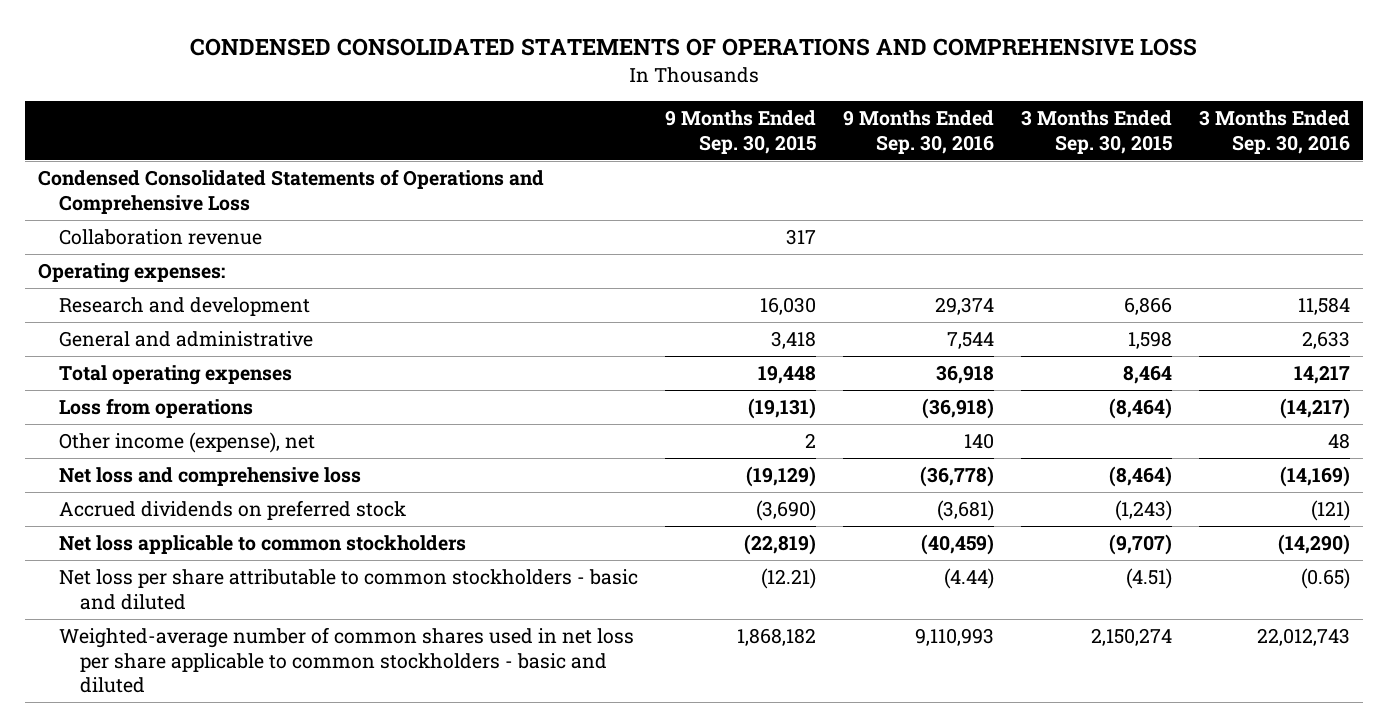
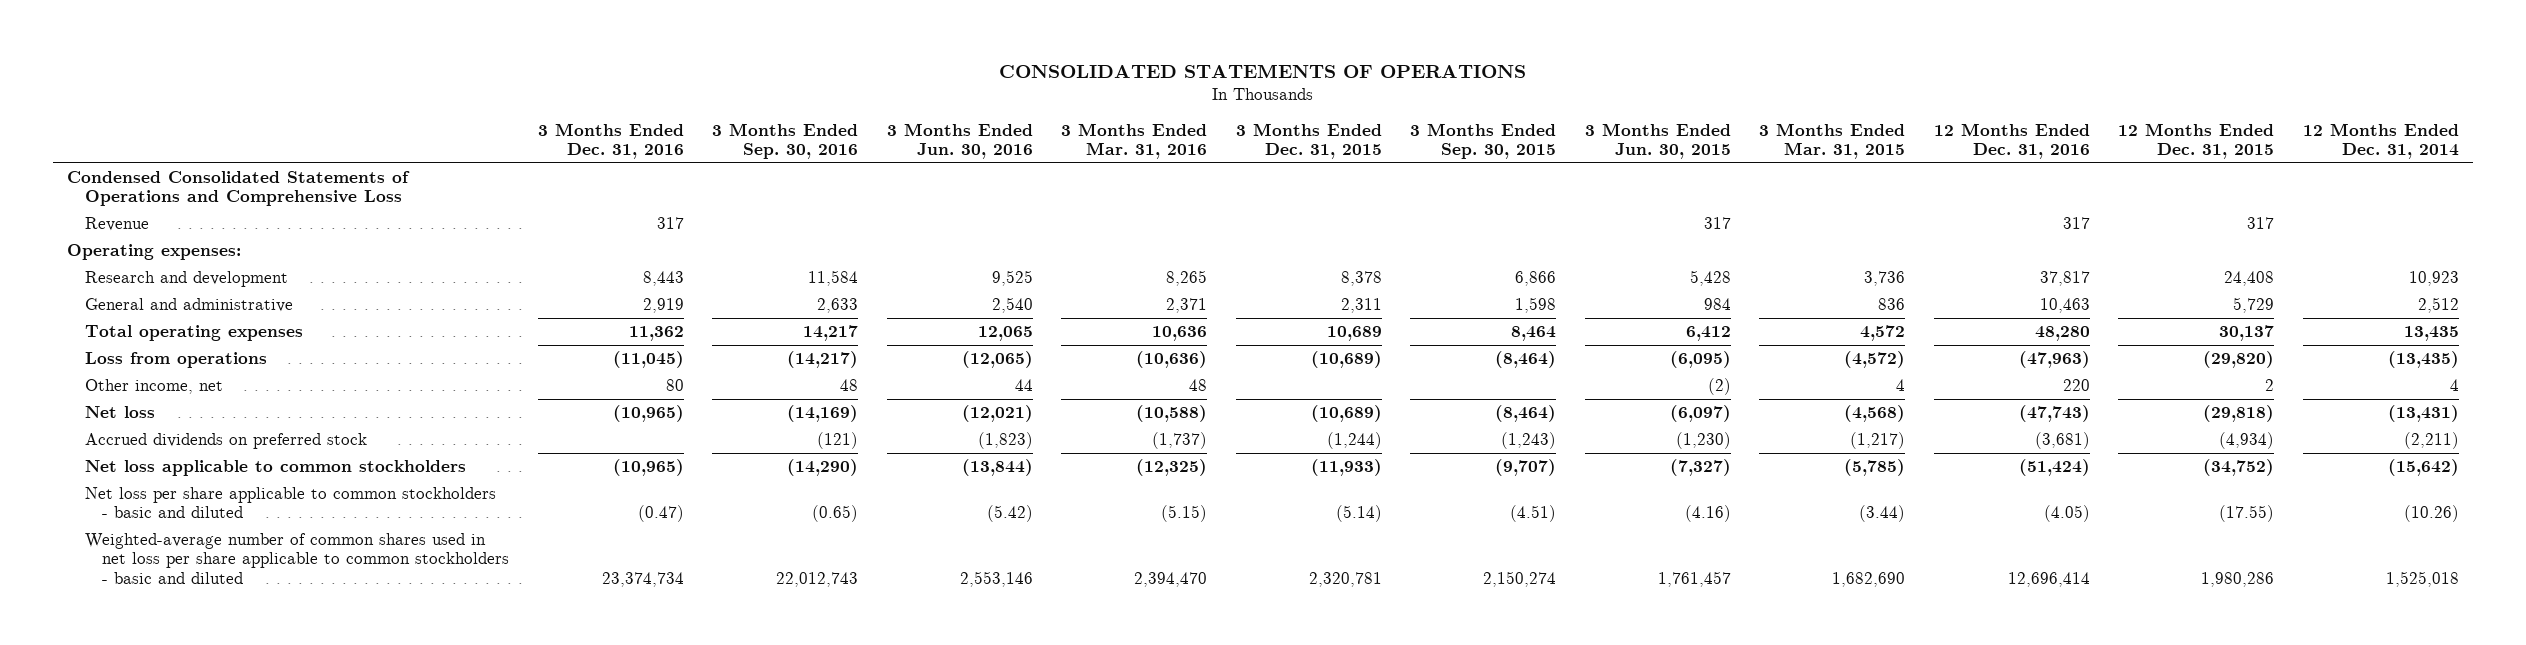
[190,38,1198,57] CONDENSED CONSOLIDATED STATEMENTS OF OPERATIONS AND COMPREHENSIVE LOSS -> [998,64,1526,79] CONSOLIDATED STATEMENTS OF OPERATIONS
[665,110,817,154] 9 Months Ended Sep. 30, 2015 -> none
[843,110,995,154] 9 Months Ended Sep. 30, 2016 -> none
none -> [537,122,684,159] 3 Months Ended Dec. 31, 2016
none -> [886,122,1033,159] 3 Months Ended Jun. 30, 2016
none -> [1061,122,1208,159] 3 Months Ended Mar. 31, 2016
none -> [1235,122,1382,159] 3 Months Ended Dec. 31, 2015
none -> [1584,122,1731,159] 3 Months Ended Jun. 30, 2015
none -> [1759,122,1906,159] 3 Months Ended Mar. 31, 2015
none -> [1933,122,2090,159] 12 Months Ended Dec. 31, 2016
none -> [2118,122,2275,159] 12 Months Ended Dec. 31, 2015
none -> [2302,122,2459,159] 12 Months Ended Dec. 31, 2014
[59,229,263,246] Collaboration revenue -> [84,217,149,232] Revenue
[59,432,316,454] Other income (expense), net -> [84,379,223,395] Other income, net
[59,467,362,487] Net loss and comprehensive loss -> [84,406,155,419] Net loss
[59,569,639,610] Net loss per share attributable to common stockholders - basic and diluted -> [84,487,496,519] Net loss per share applicable to common stockholders - basic and diluted

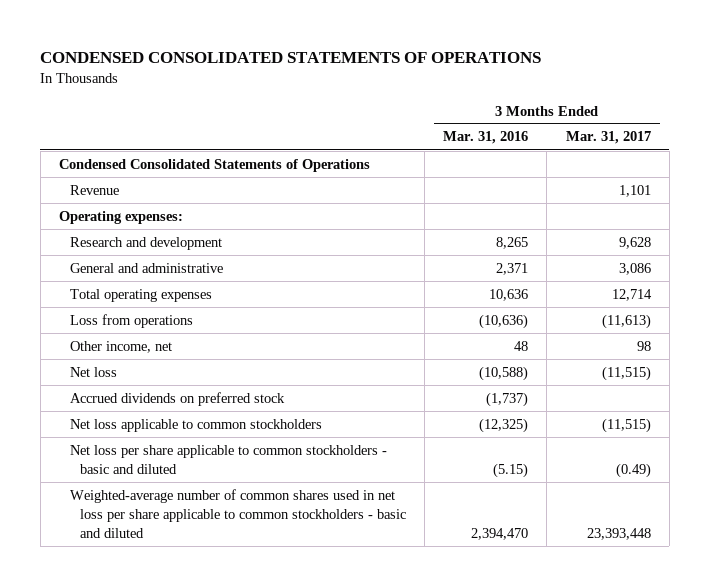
[998,64,1526,79] CONSOLIDATED STATEMENTS OF OPERATIONS -> [40,52,542,64] CONDENSED CONSOLIDATED STATEMENTS OF OPERATIONS
[537,122,684,159] 3 Months Ended Dec. 31, 2016 -> none
[712,122,859,159] 3 Months Ended Sep. 30, 2016 -> none
[886,122,1033,159] 3 Months Ended Jun. 30, 2016 -> none
[1235,122,1382,159] 3 Months Ended Dec. 31, 2015 -> none
[1410,122,1557,159] 3 Months Ended Sep. 30, 2015 -> none
[1584,122,1731,159] 3 Months Ended Jun. 30, 2015 -> none
[1759,122,1906,159] 3 Months Ended Mar. 31, 2015 -> none
[1933,122,2090,159] 12 Months Ended Dec. 31, 2016 -> none
[2118,122,2275,159] 12 Months Ended Dec. 31, 2015 -> none
[2302,122,2459,159] 12 Months Ended Dec. 31, 2014 -> none
none -> [565,131,651,145] Mar. 31, 2017
[66,171,410,207] Condensed Consolidated Statements of Operations and Comprehensive Loss -> [58,158,370,172] Condensed Consolidated Statements of Operations

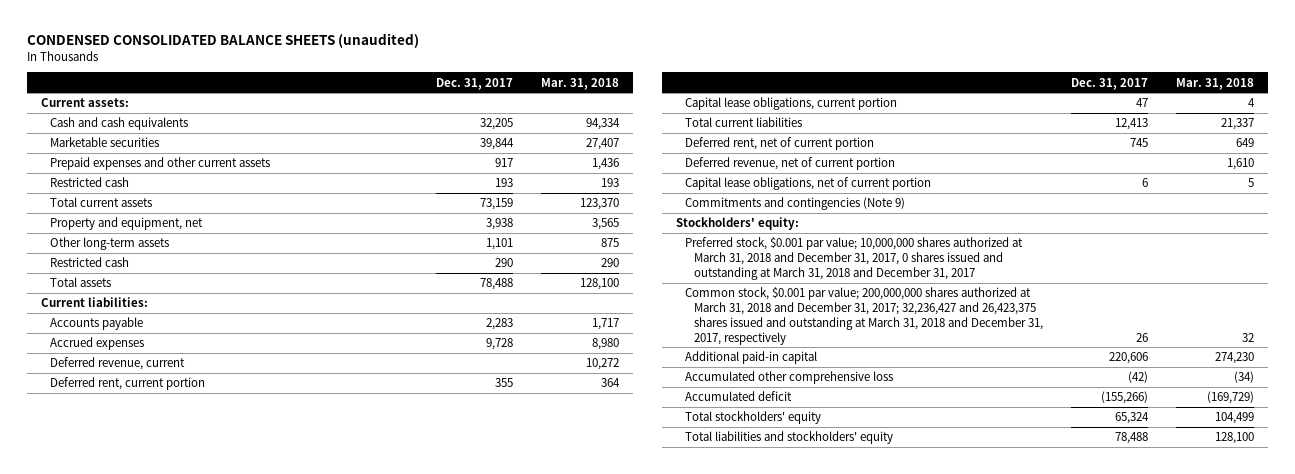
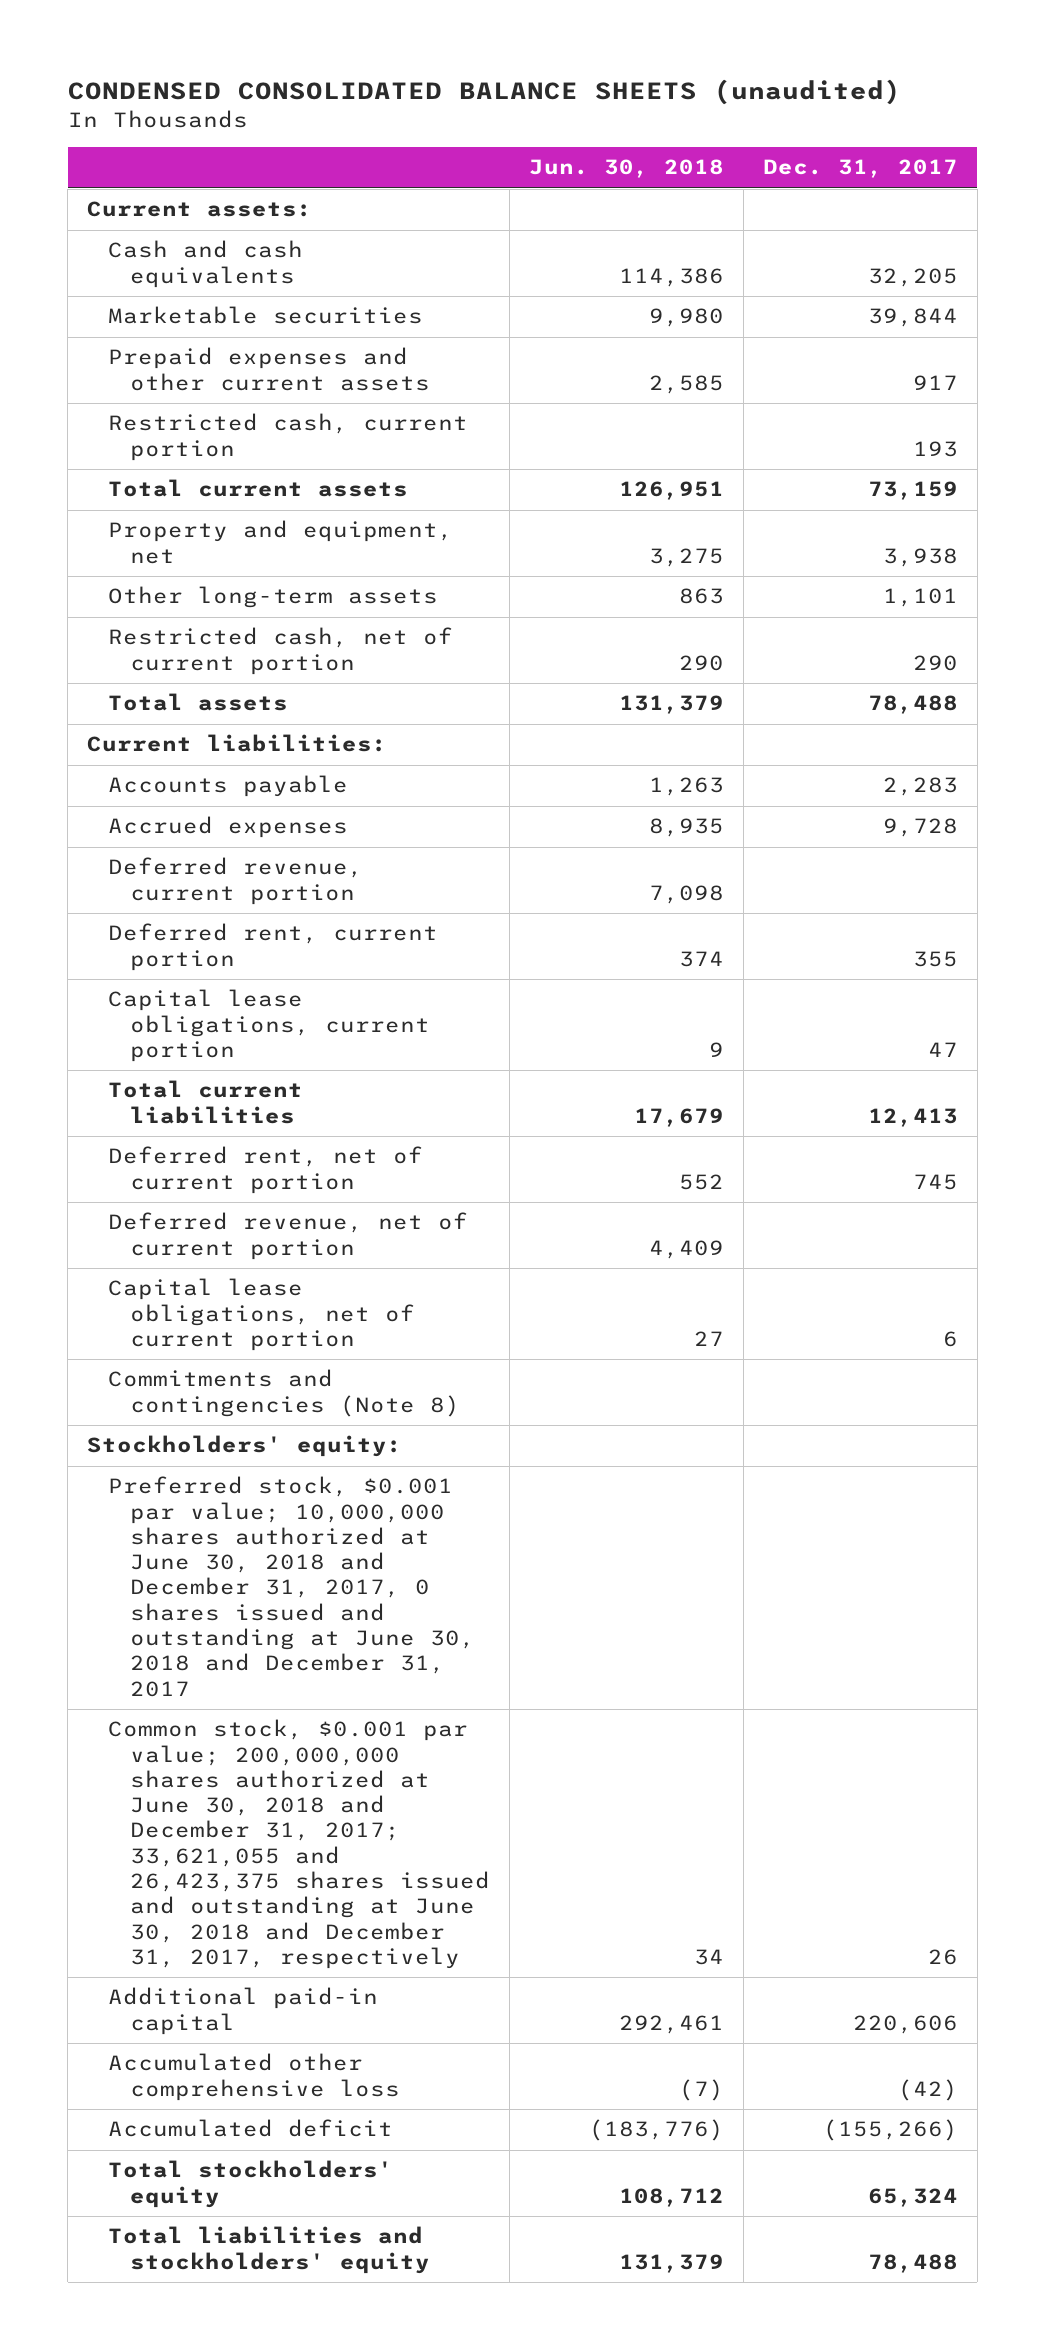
[540,77,619,90] Mar. 31, 2018 -> none
none -> [528,159,724,179] Jun. 30, 2018
[49,177,129,188] Restricted cash -> [108,413,469,461] Restricted cash, current portion
[49,257,129,268] Restricted cash -> [108,627,454,675] Restricted cash, net of current portion
[49,357,185,371] Deferred revenue, current -> [108,857,364,905] Deferred revenue, current portion
[685,197,906,211] Commitments and contingencies (Note 9) -> [108,1369,460,1417] Commitments and contingencies (Note 8)
[685,237,1024,280] Preferred stock, $0.001 par value; 10,000,000 shares authorized at March 31, 2018 and December 31, 2017, 0 shares issued and outstanding at March 31, 2018 and December 31, 2017 -> [108,1476,475,1697] Preferred stock, $0.001 par value; 10,000,000 shares authorized at June 30, 2018 and December 31, 2017, 0 shares issued and outstanding at June 30, 2018 and December 31, 2017
[685,287,1044,345] Common stock, $0.001 par value; 200,000,000 shares authorized at March 31, 2018 and December 31, 2017; 32,236,427 and 26,423,375 shares issued and outstanding at March 31, 2018 and December 31, 2017, respectively -> [108,1719,490,1969] Common stock, $0.001 par value; 200,000,000 shares authorized at June 30, 2018 and December 31, 2017; 33,621,055 and 26,423,375 shares issued and outstanding at June 30, 2018 and December 31, 2017, respectively

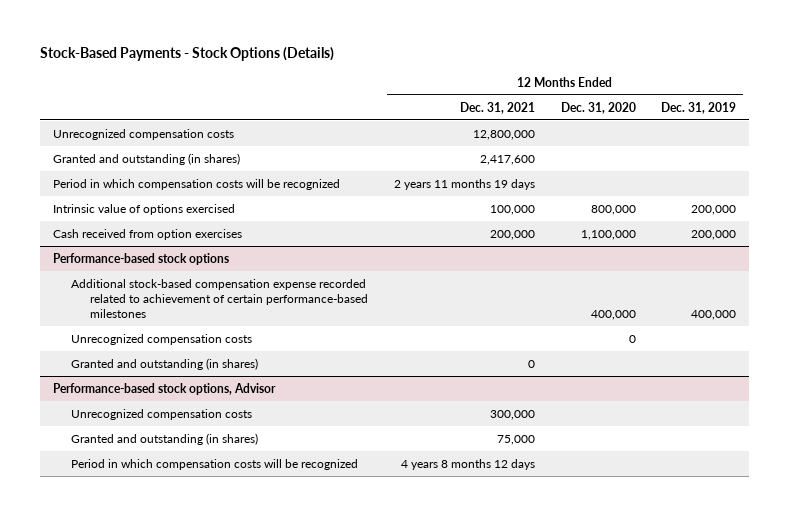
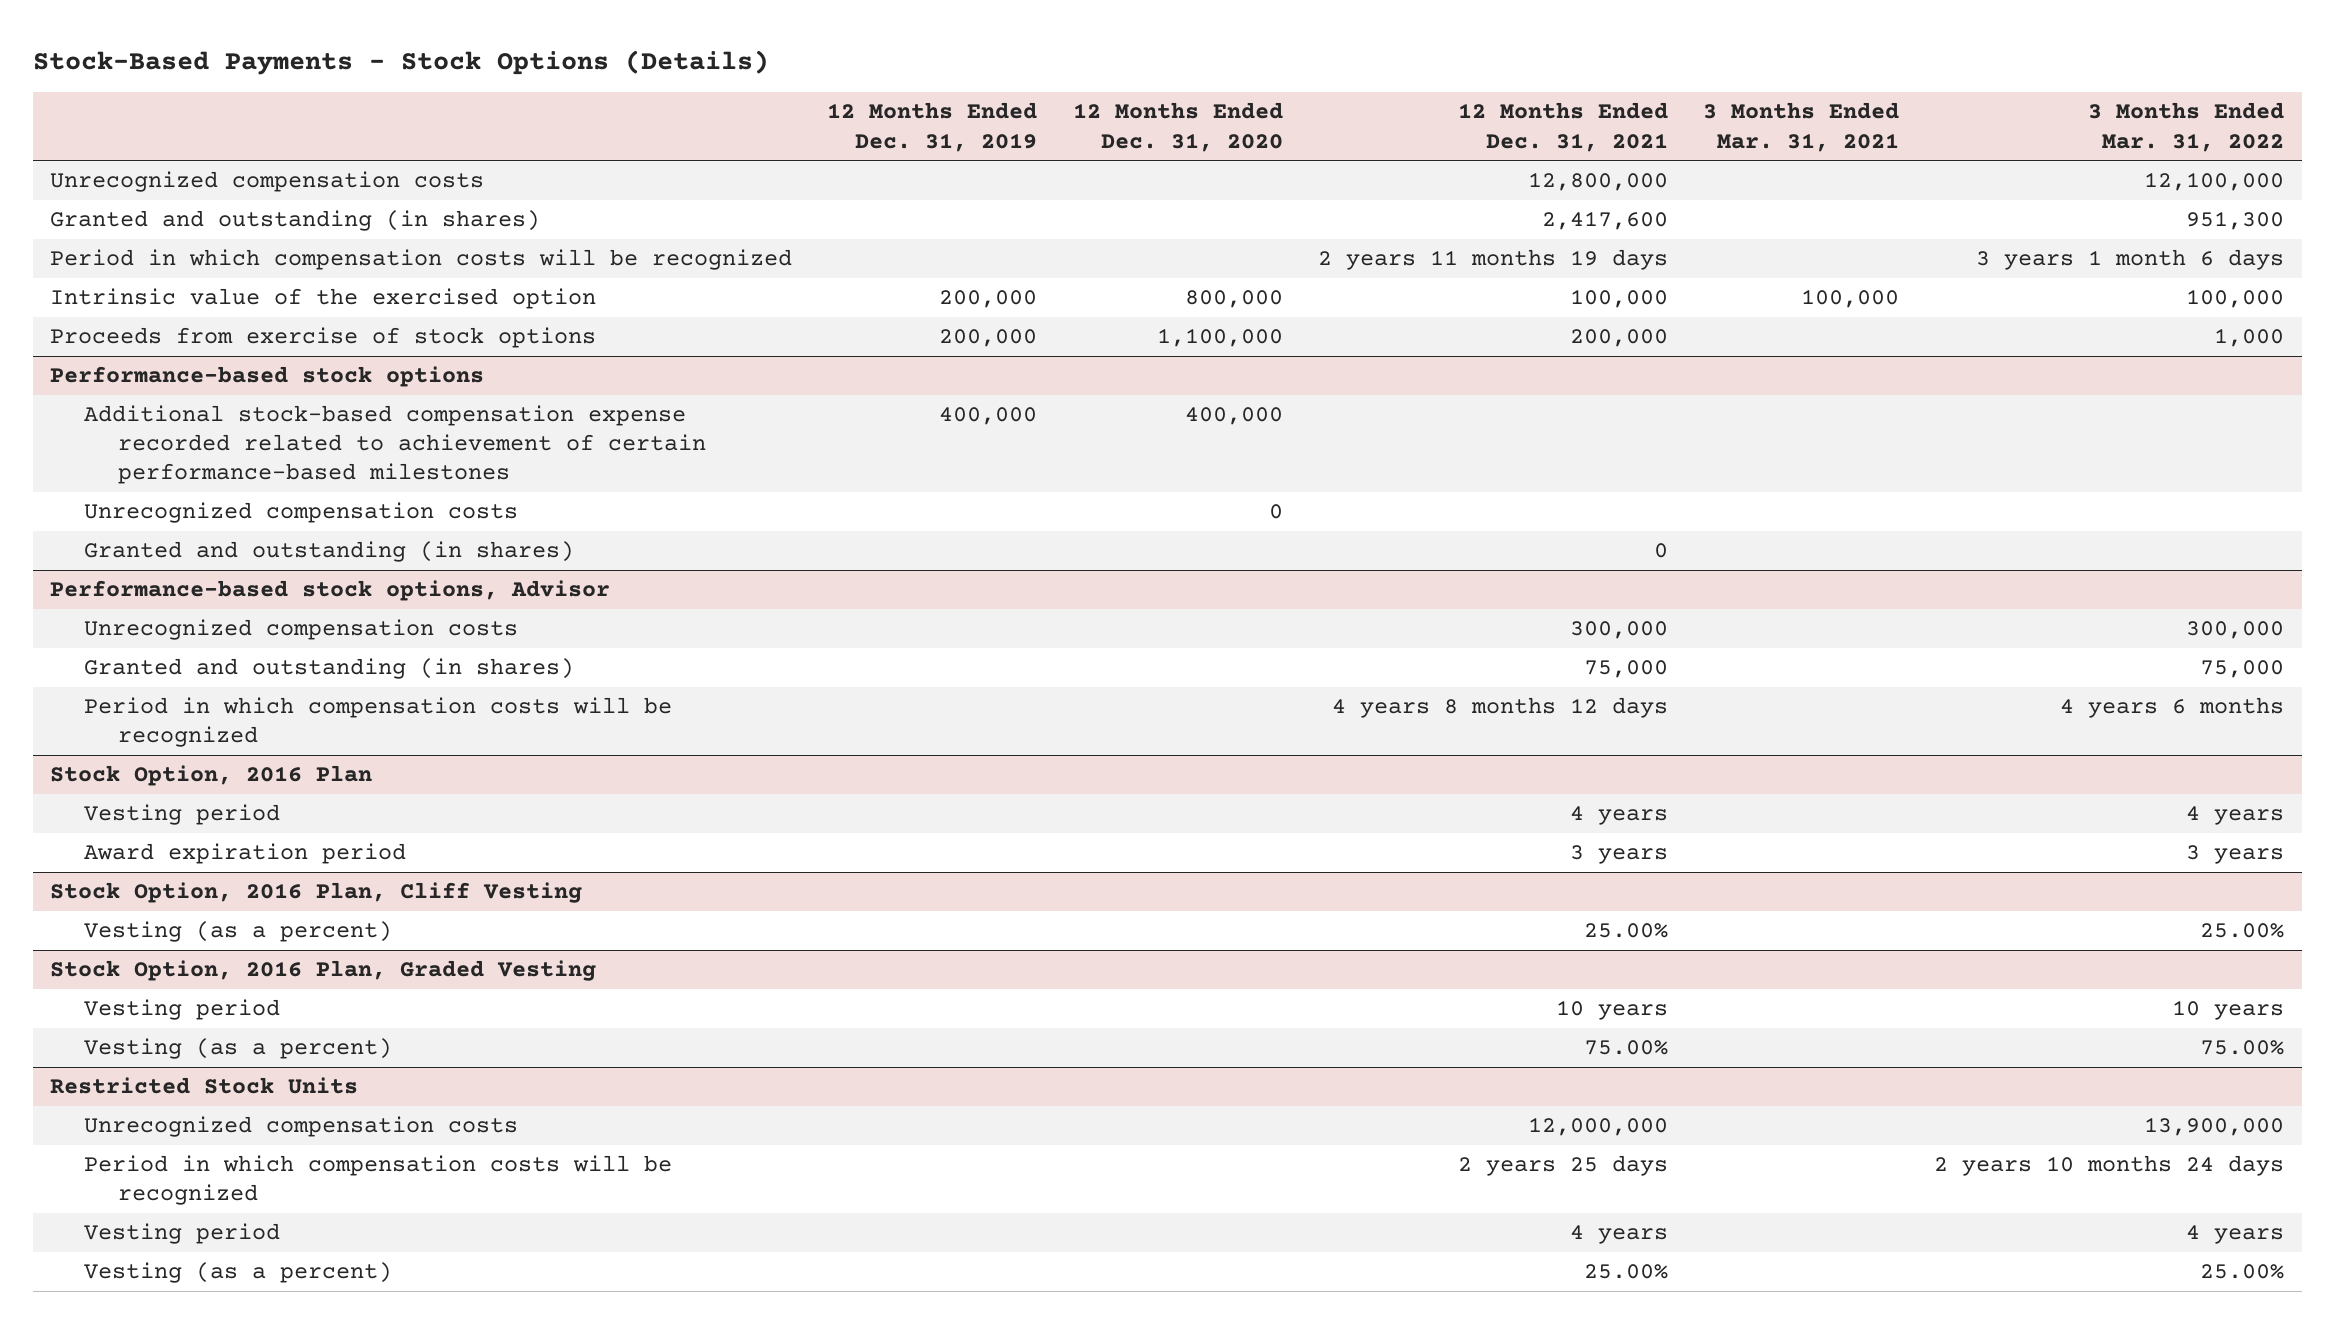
none -> [1703,102,1900,152] 3 Months Ended Mar. 31, 2021
none -> [2088,102,2285,152] 3 Months Ended Mar. 31, 2022
[52,203,235,215] Intrinsic value of options exercised -> [50,288,597,310] Intrinsic value of the exercised option
[52,228,242,240] Cash received from option exercises -> [50,327,597,349] Proceeds from exercise of stock options
none -> [50,765,373,787] Stock Option, 2016 Plan
none -> [83,804,280,826] Vesting period
none -> [83,843,406,865] Award expiration period
none -> [50,882,583,904] Stock Option, 2016 Plan, Cliff Vesting
none -> [83,921,392,943] Vesting (as a percent)
none -> [50,960,597,982] Stock Option, 2016 Plan, Graded Vesting
none -> [83,999,280,1021] Vesting period
none -> [83,1038,392,1060] Vesting (as a percent)
none -> [50,1077,359,1095] Restricted Stock Units
none -> [83,1116,518,1138] Unrecognized compensation costs
none -> [83,1155,672,1206] Period in which compensation costs will be recognized
none -> [83,1223,280,1245] Vesting period
none -> [83,1262,392,1284] Vesting (as a percent)

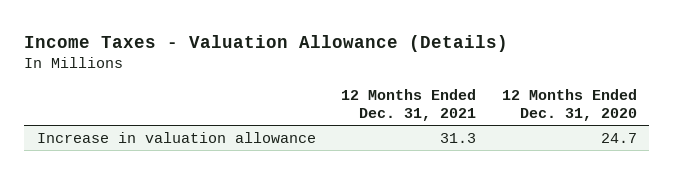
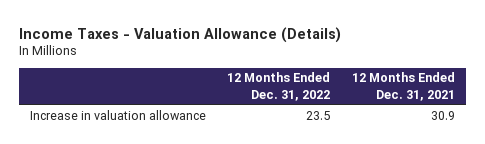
[501,89,637,122] 12 Months Ended Dec. 31, 2020 -> none
none -> [227,72,331,101] 12 Months Ended Dec. 31, 2022
[440,132,477,143] 31.3 -> [430,110,455,120] 30.9

